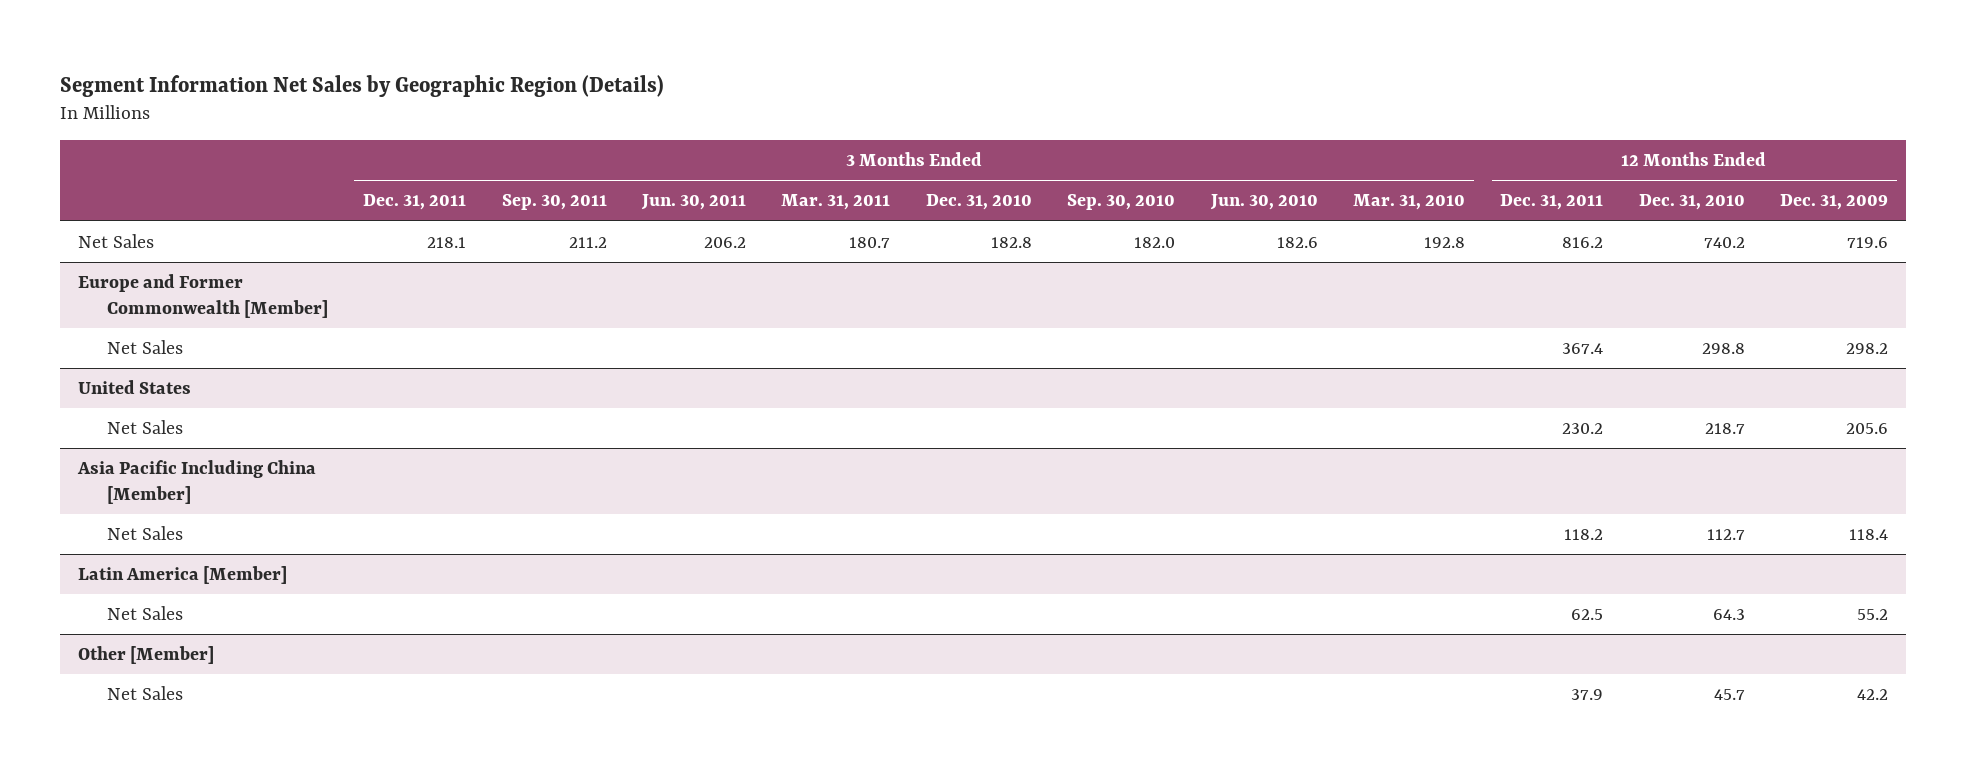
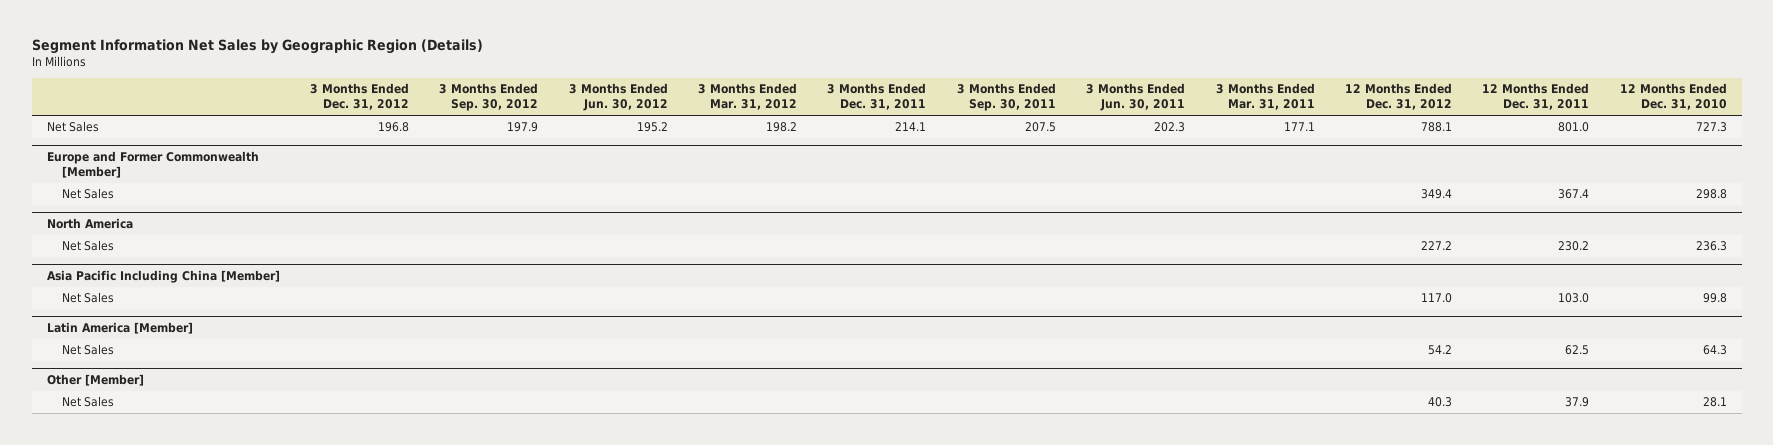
[925,194,1032,211] Dec. 31, 2010 -> none
[1067,194,1176,211] Sep. 30, 2010 -> none
[1209,194,1318,211] Jun. 30, 2010 -> none
[1353,194,1466,211] Mar. 31, 2010 -> none
[1780,194,1889,211] Dec. 31, 2009 -> none
none -> [310,83,410,111] 3 Months Ended Dec. 31, 2012
none -> [439,83,539,112] 3 Months Ended Sep. 30, 2012
none -> [568,83,668,112] 3 Months Ended Jun. 30, 2012
none -> [698,83,798,111] 3 Months Ended Mar. 31, 2012
none -> [1344,83,1452,111] 12 Months Ended Dec. 31, 2012
[427,237,467,249] 218.1 -> [895,122,927,132] 214.1
[568,237,607,249] 211.2 -> [1024,122,1056,133] 207.5
[703,237,746,249] 206.2 -> [1154,122,1186,133] 202.3
[849,237,891,249] 180.7 -> [1283,122,1315,132] 177.1
[1562,237,1604,249] 816.2 -> [1558,122,1590,133] 801.0
[1703,237,1745,249] 740.2 -> [1695,122,1727,133] 727.3
[77,380,191,395] United States -> none
none -> [46,217,133,229] North America
[1704,423,1745,435] 218.7 -> [1695,241,1727,252] 236.3
[1564,529,1604,541] 118.2 -> [1558,293,1590,304] 103.0
[1706,529,1745,541] 112.7 -> [1702,293,1727,304] 99.8
[1713,689,1745,701] 45.7 -> [1702,397,1727,408] 28.1

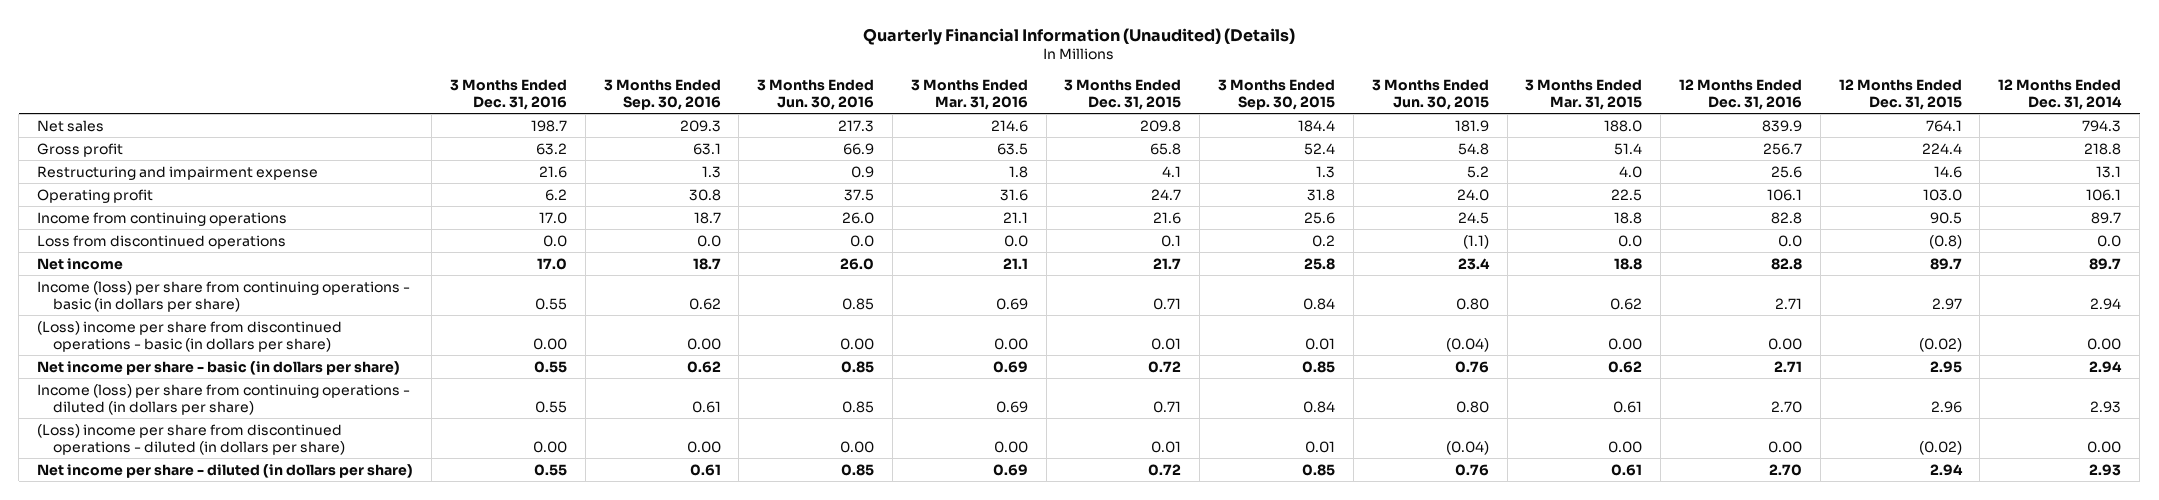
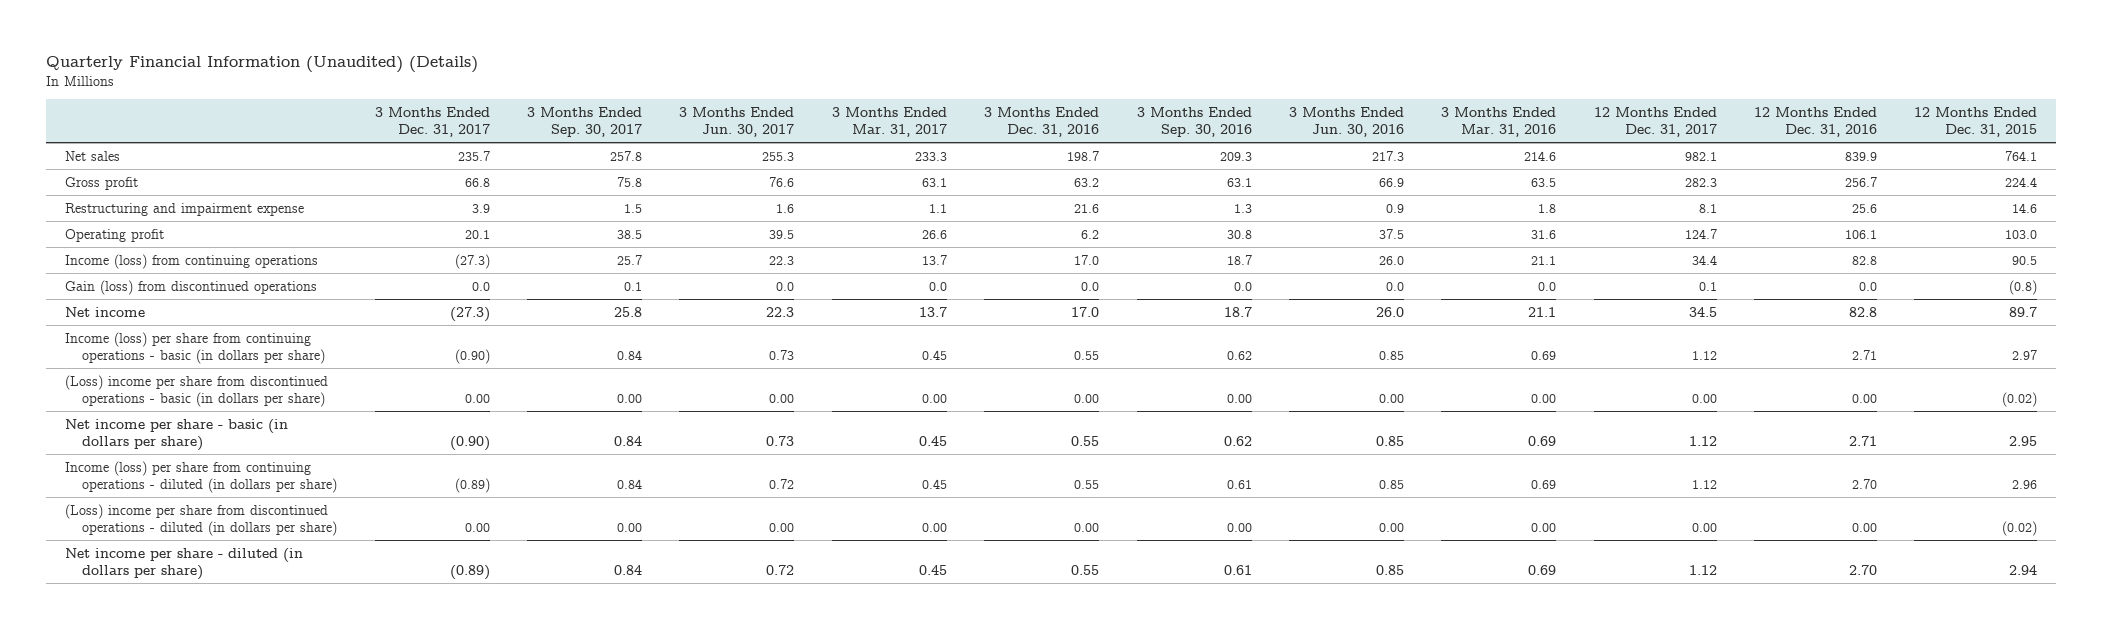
[1064,79,1182,111] 3 Months Ended Dec. 31, 2015 -> none
[1218,79,1336,111] 3 Months Ended Sep. 30, 2015 -> none
[1371,79,1489,111] 3 Months Ended Jun. 30, 2015 -> none
[1525,79,1643,111] 3 Months Ended Mar. 31, 2015 -> none
[1998,79,2123,111] 12 Months Ended Dec. 31, 2014 -> none
none -> [374,106,490,138] 3 Months Ended Dec. 31, 2017
none -> [527,106,643,138] 3 Months Ended Sep. 30, 2017
none -> [679,106,795,138] 3 Months Ended Jun. 30, 2017
none -> [831,106,947,138] 3 Months Ended Mar. 31, 2017
none -> [1593,106,1717,138] 12 Months Ended Dec. 31, 2017
[37,211,288,226] Income from continuing operations -> [65,253,319,269] Income (loss) from continuing operations
[37,234,287,249] Loss from discontinued operations -> [65,279,318,295] Gain (loss) from discontinued operations

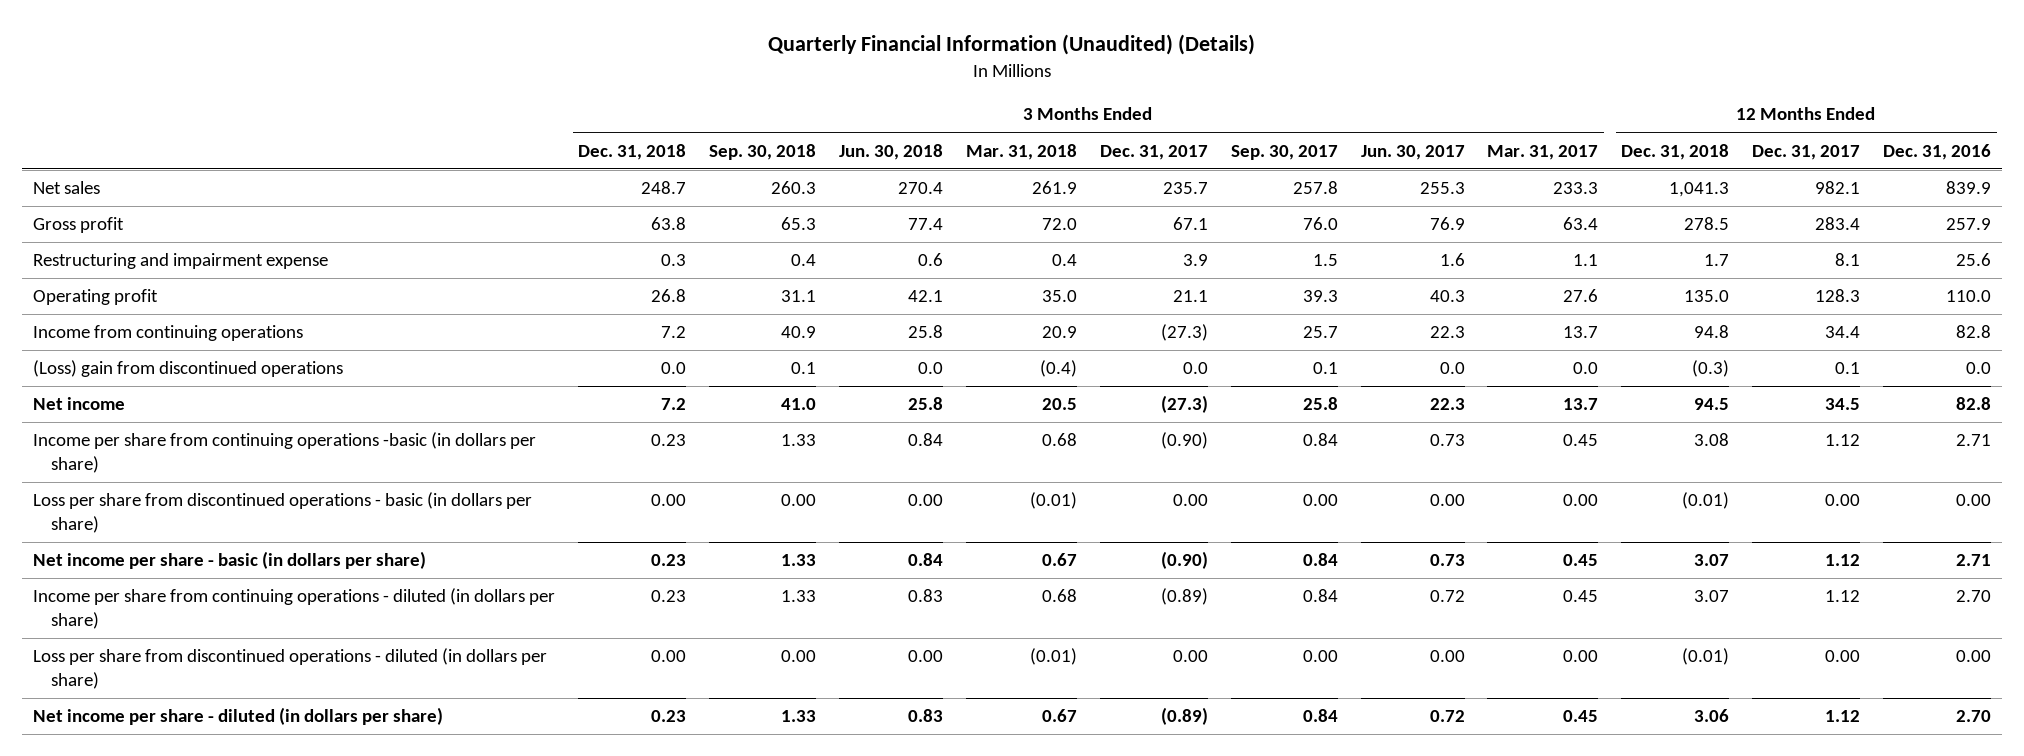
[984,106,1100,138] 3 Months Ended Dec. 31, 2016 -> none
[1136,106,1252,138] 3 Months Ended Sep. 30, 2016 -> none
[1288,106,1404,138] 3 Months Ended Jun. 30, 2016 -> none
[1441,106,1557,138] 3 Months Ended Mar. 31, 2016 -> none
[1914,106,2038,138] 12 Months Ended Dec. 31, 2015 -> none
none -> [578,143,687,160] Dec. 31, 2018
none -> [709,143,817,160] Sep. 30, 2018
none -> [839,143,944,160] Jun. 30, 2018
none -> [965,143,1077,160] Mar. 31, 2018
none -> [1621,143,1730,160] Dec. 31, 2018
[464,177,490,187] 66.8 -> [1172,217,1208,231] 67.1
[617,176,643,187] 75.8 -> [1302,217,1338,231] 76.0
[769,176,795,187] 76.6 -> [1429,217,1465,231] 76.9
[921,177,947,187] 63.1 -> [1563,217,1599,231] 63.4
[1684,177,1717,187] 282.3 -> [1815,217,1861,231] 283.4
[1845,176,1878,187] 256.7 -> [1945,218,1991,231] 257.9
[464,229,490,239] 20.1 -> [1172,290,1208,303] 21.1
[617,229,643,239] 38.5 -> [1302,290,1338,303] 39.3
[769,229,795,239] 39.5 -> [1429,290,1465,303] 40.3
[921,229,947,239] 26.6 -> [1563,289,1599,303] 27.6
[1684,228,1717,239] 124.7 -> [1815,289,1861,303] 128.3
[1845,229,1878,239] 106.1 -> [1945,290,1991,303] 110.0
[65,253,319,269] Income (loss) from continuing operations -> [33,325,304,342] Income from continuing operations
[65,279,318,295] Gain (loss) from discontinued operations -> [33,360,344,378] (Loss) gain from discontinued operations
[65,331,326,364] Income (loss) per share from continuing operations - basic (in dollars per share) -> [33,432,537,473] Income per share from continuing operations -basic (in dollars per share)
[65,374,329,407] (Loss) income per share from discontinued operations - basic (in dollars per share) -> [33,492,533,533] Loss per share from discontinued operations - basic (in dollars per share)
[65,460,338,493] Income (loss) per share from continuing operations - diluted (in dollars per share) -> [33,588,556,629] Income per share from continuing operations - diluted (in dollars per share)
[65,503,338,536] (Loss) income per share from discontinued operations - diluted (in dollars per share) -> [33,648,548,689] Loss per share from discontinued operations - diluted (in dollars per share)

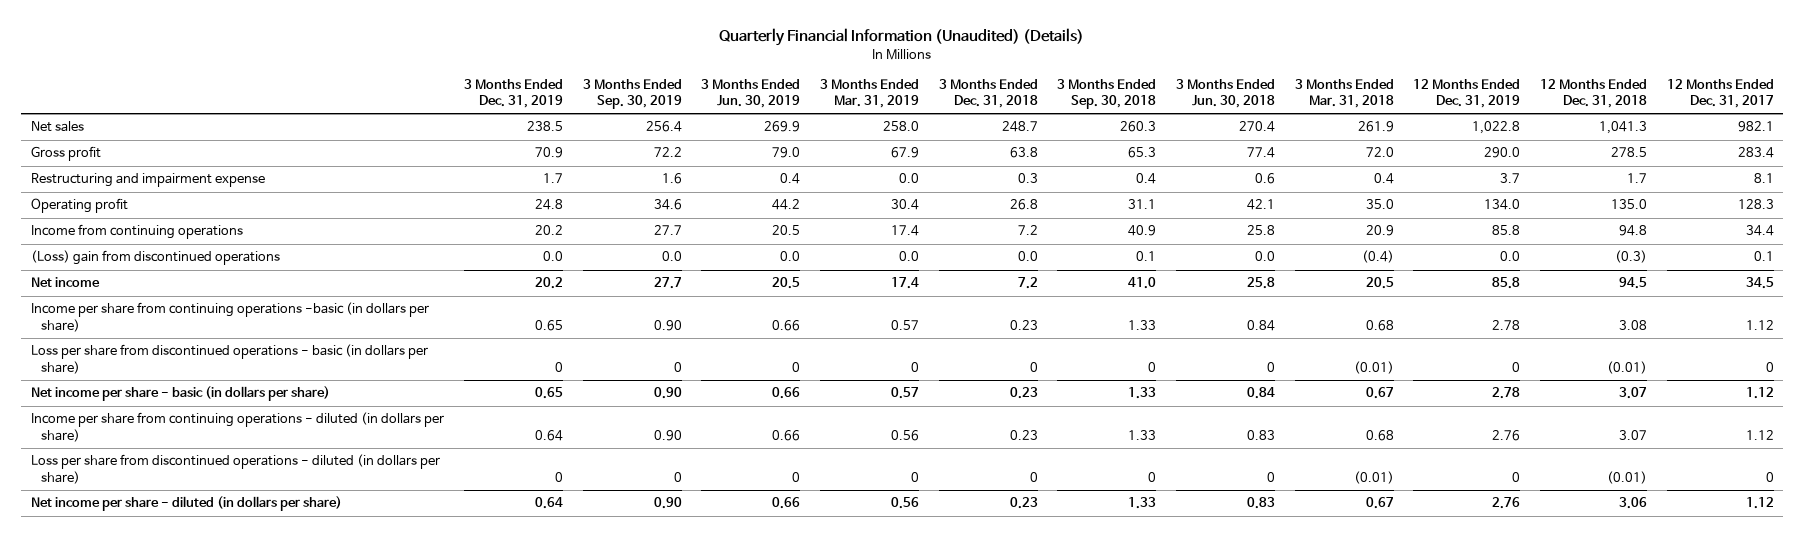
[1099,144,1208,160] Dec. 31, 2017 -> none
[1230,144,1338,160] Sep. 30, 2017 -> none
[1360,144,1465,160] Jun. 30, 2017 -> none
[1487,144,1599,160] Mar. 31, 2017 -> none
[1882,143,1991,160] Dec. 31, 2016 -> none
none -> [463,78,563,108] 3 Months Ended Dec. 31, 2019
none -> [582,78,682,109] 3 Months Ended Sep. 30, 2019
none -> [701,78,801,108] 3 Months Ended Jun. 30, 2019
none -> [819,78,919,108] 3 Months Ended Mar. 31, 2019
none -> [1413,78,1521,108] 12 Months Ended Dec. 31, 2019
[651,494,687,507] 0.00 -> [1029,361,1038,372] 0
[781,494,817,507] 0.00 -> [1148,361,1157,372] 0
[908,494,944,507] 0.00 -> [1266,361,1275,372] 0
[1825,494,1861,507] 0.00 -> [1765,361,1774,372] 0
[651,650,687,663] 0.00 -> [1029,471,1038,482] 0
[781,650,817,663] 0.00 -> [1148,471,1157,482] 0
[908,650,944,663] 0.00 -> [1266,471,1275,482] 0
[1825,650,1861,663] 0.00 -> [1765,471,1774,482] 0

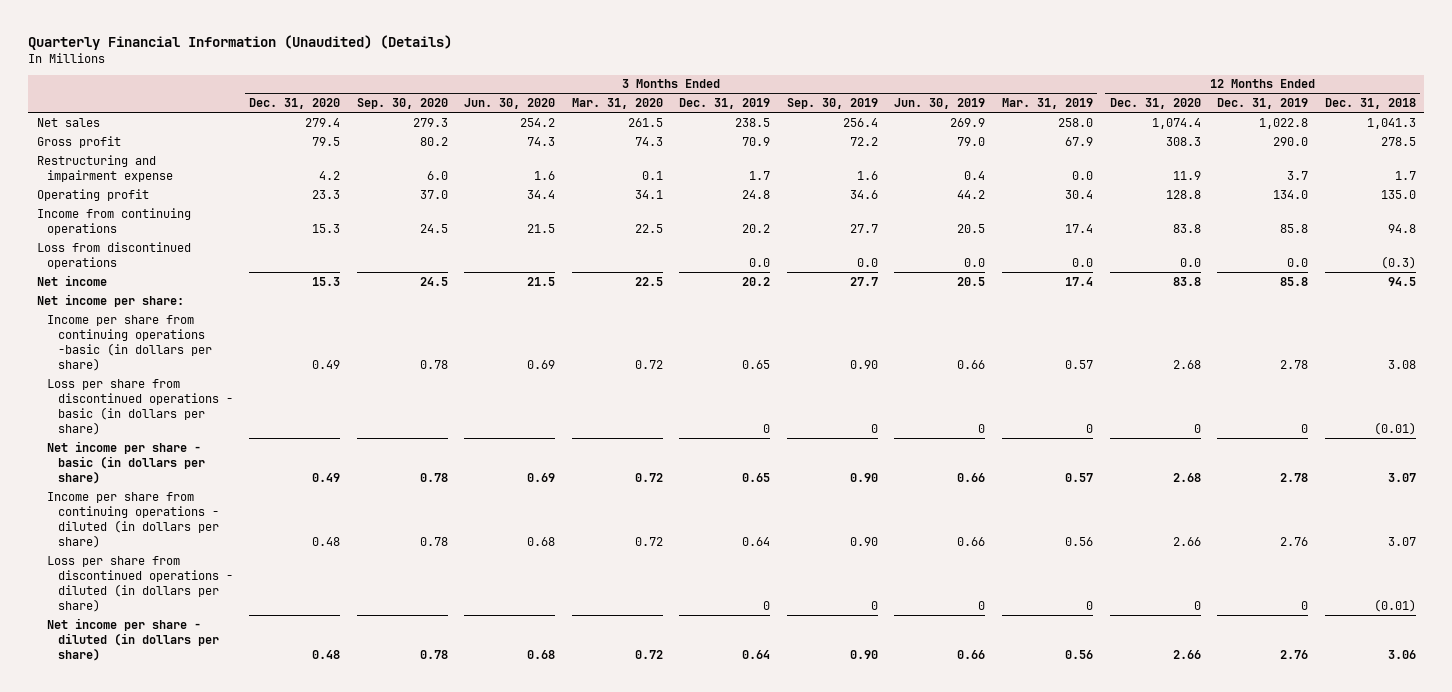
[938,78,1038,108] 3 Months Ended Dec. 31, 2018 -> none
[1057,78,1157,109] 3 Months Ended Sep. 30, 2018 -> none
[1175,78,1275,108] 3 Months Ended Jun. 30, 2018 -> none
[1294,78,1394,108] 3 Months Ended Mar. 31, 2018 -> none
[1666,78,1774,108] 12 Months Ended Dec. 31, 2017 -> none
none -> [249,98,341,110] Dec. 31, 2020
none -> [356,98,448,110] Sep. 30, 2020
none -> [464,98,556,110] Jun. 30, 2020
none -> [571,98,663,110] Mar. 31, 2020
none -> [1109,98,1201,110] Dec. 31, 2020
[31,250,281,266] (Loss) gain from discontinued operations -> [36,241,191,269] Loss from discontinued operations
none -> [36,293,184,307] Net income per share:

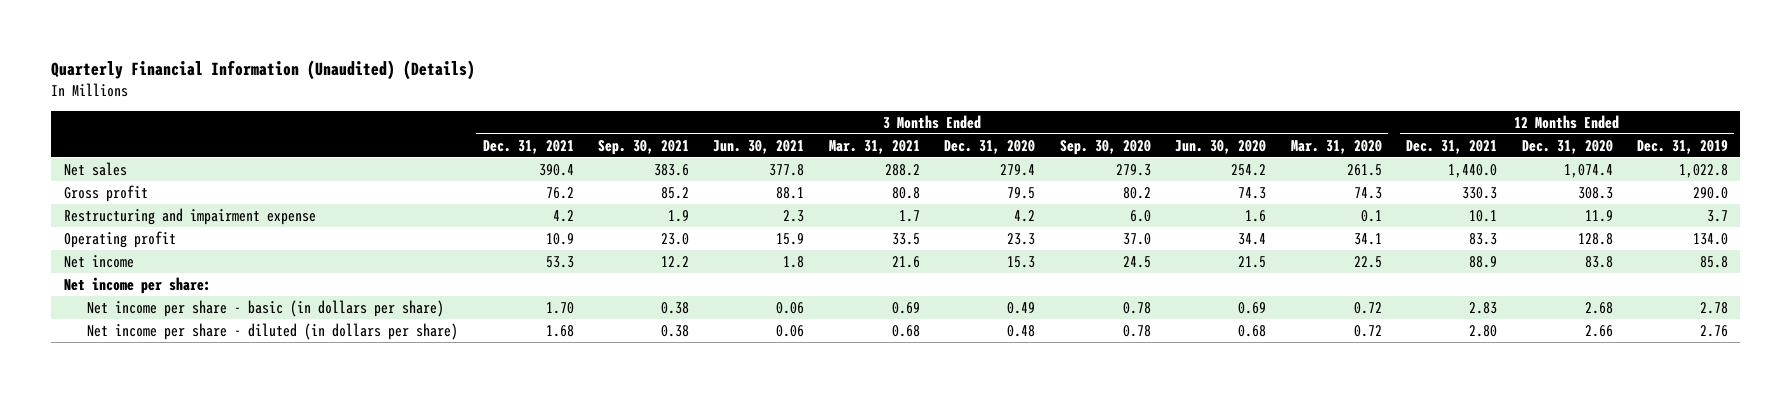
[679,98,771,110] Dec. 31, 2019 -> none
[786,98,878,110] Sep. 30, 2019 -> none
[894,98,986,110] Jun. 30, 2019 -> none
[1002,98,1094,110] Mar. 31, 2019 -> none
[1324,98,1416,110] Dec. 31, 2018 -> none
none -> [482,139,574,154] Dec. 31, 2021
none -> [598,139,690,155] Sep. 30, 2021
none -> [713,139,805,154] Jun. 30, 2021
none -> [828,139,920,154] Mar. 31, 2021
none -> [1406,139,1498,154] Dec. 31, 2021
[36,207,191,235] Income from continuing operations -> none
[36,241,191,269] Loss from discontinued operations -> none
[47,314,212,371] Income per share from continuing operations -basic (in dollars per share) -> none
[47,378,233,435] Loss per share from discontinued operations - basic (in dollars per share) -> none
[47,491,219,548] Income per share from continuing operations - diluted (in dollars per share) -> none
[47,555,233,612] Loss per share from discontinued operations - diluted (in dollars per share) -> none

